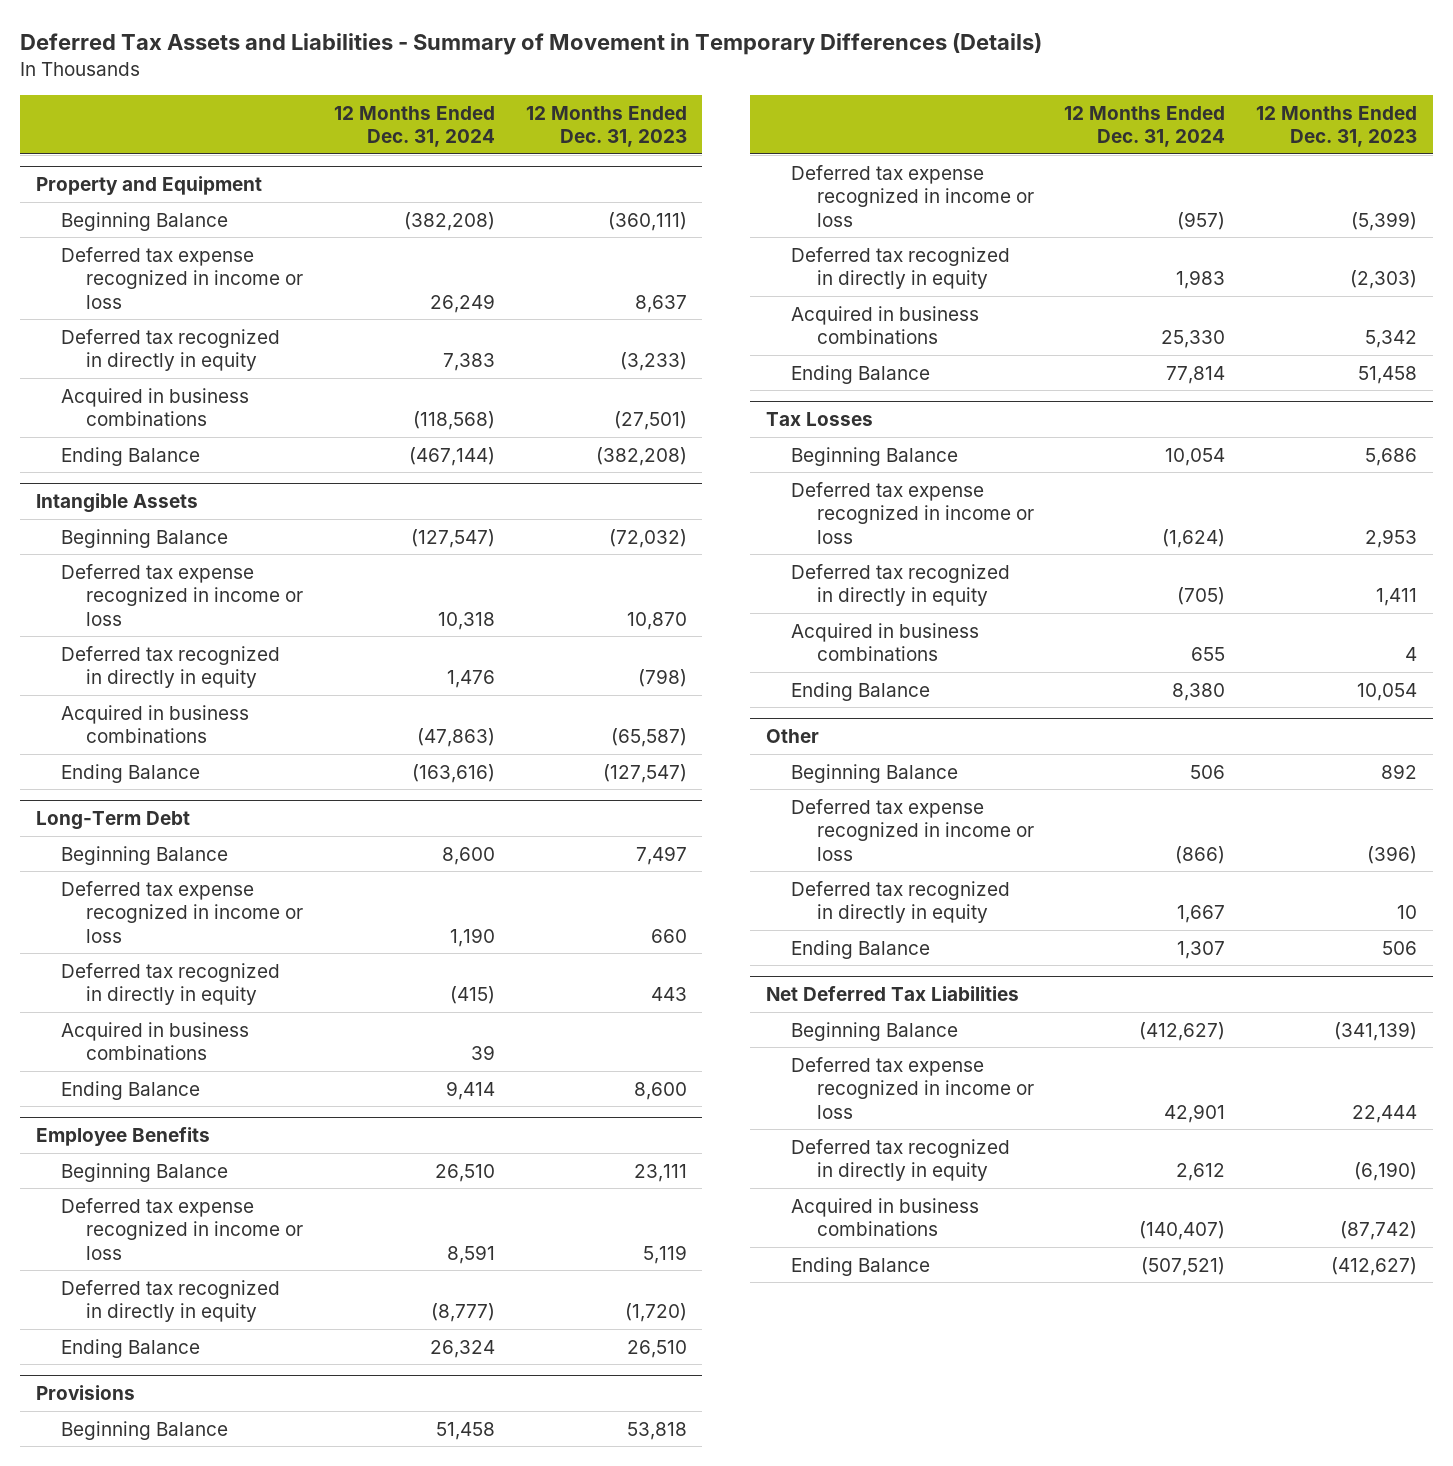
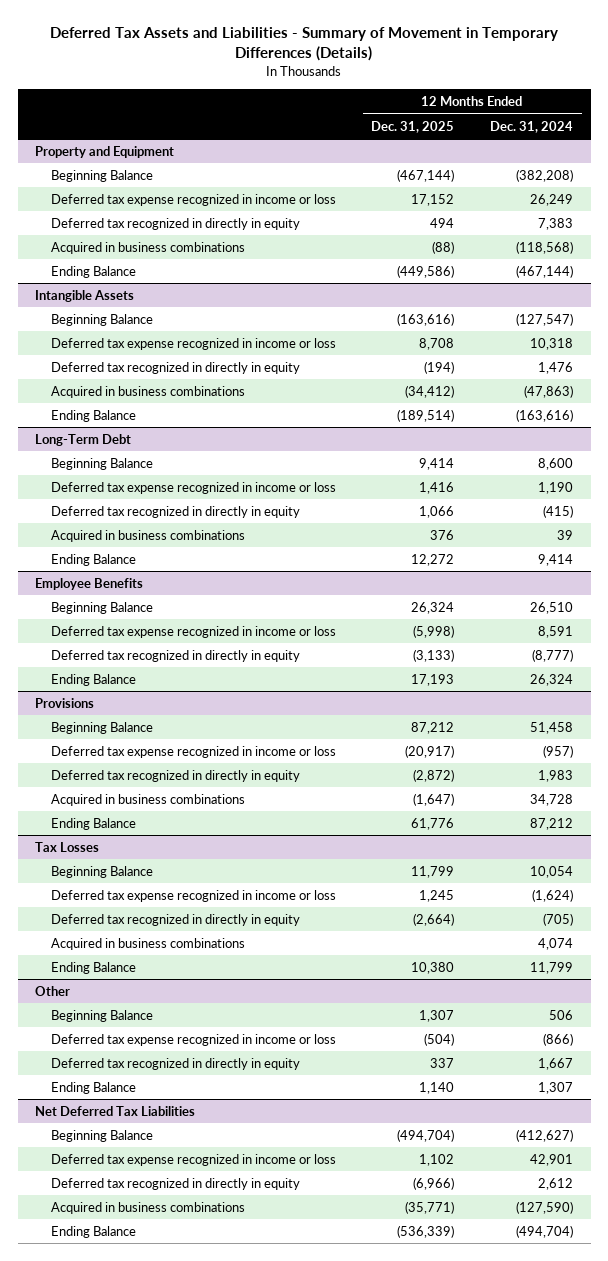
[526,105,688,148] 12 Months Ended Dec. 31, 2023 -> none
none -> [371,120,455,133] Dec. 31, 2025
[1161,330,1226,349] 25,330 -> [529,793,573,806] 34,728
[1166,365,1226,384] 77,814 -> [529,817,573,830] 87,212
[1191,647,1226,662] 655 -> [537,937,573,950] 4,074
[1172,682,1226,701] 8,380 -> [529,961,573,974] 11,799
[1139,1221,1226,1241] (140,407) -> [515,1200,573,1214] (127,590)
[1141,1256,1226,1276] (507,521) -> [515,1224,573,1238] (494,704)

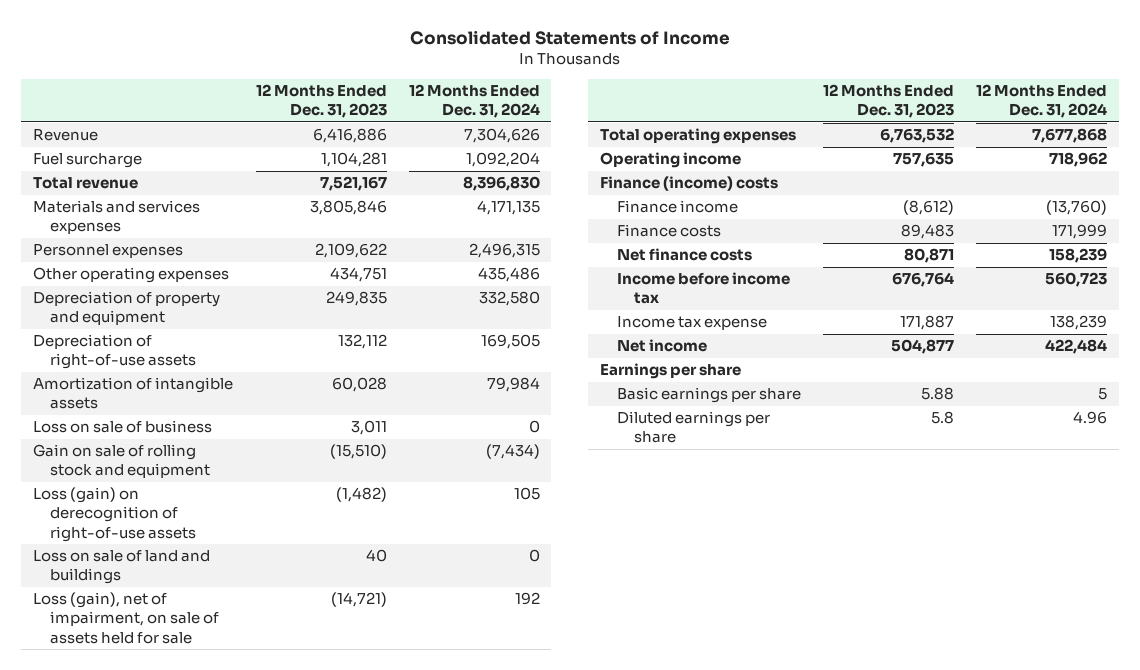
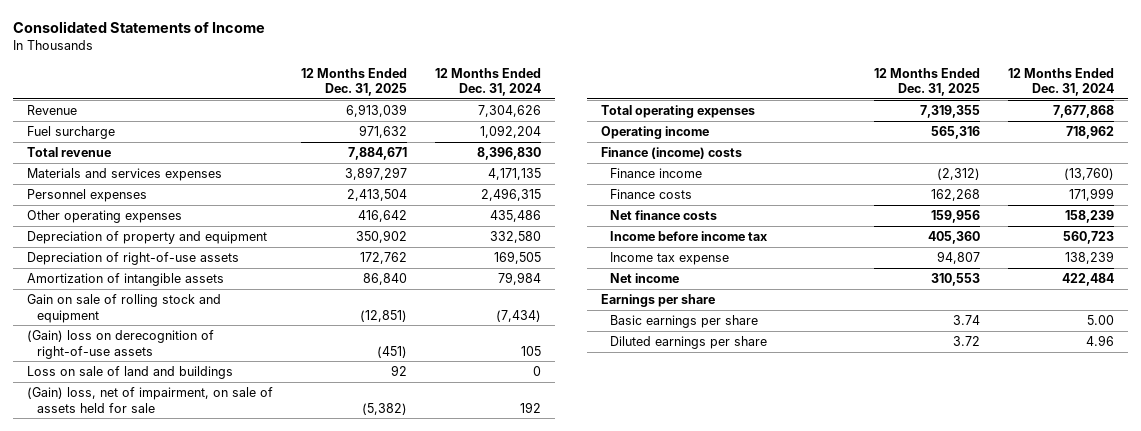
[255,84,387,119] 12 Months Ended Dec. 31, 2023 -> none
none -> [301,67,408,97] 12 Months Ended Dec. 31, 2025
[32,420,212,434] Loss on sale of business -> none
[32,487,196,542] Loss (gain) on derecognition of right-of-use assets -> [27,329,215,359] (Gain) loss on derecognition of right-of-use assets
[32,592,219,644] Loss (gain), net of impairment, on sale of assets held for sale -> [27,386,274,413] (Gain) loss, net of impairment, on sale of assets held for sale
[1098,388,1108,401] 5 -> [1087,314,1115,325] 5.00

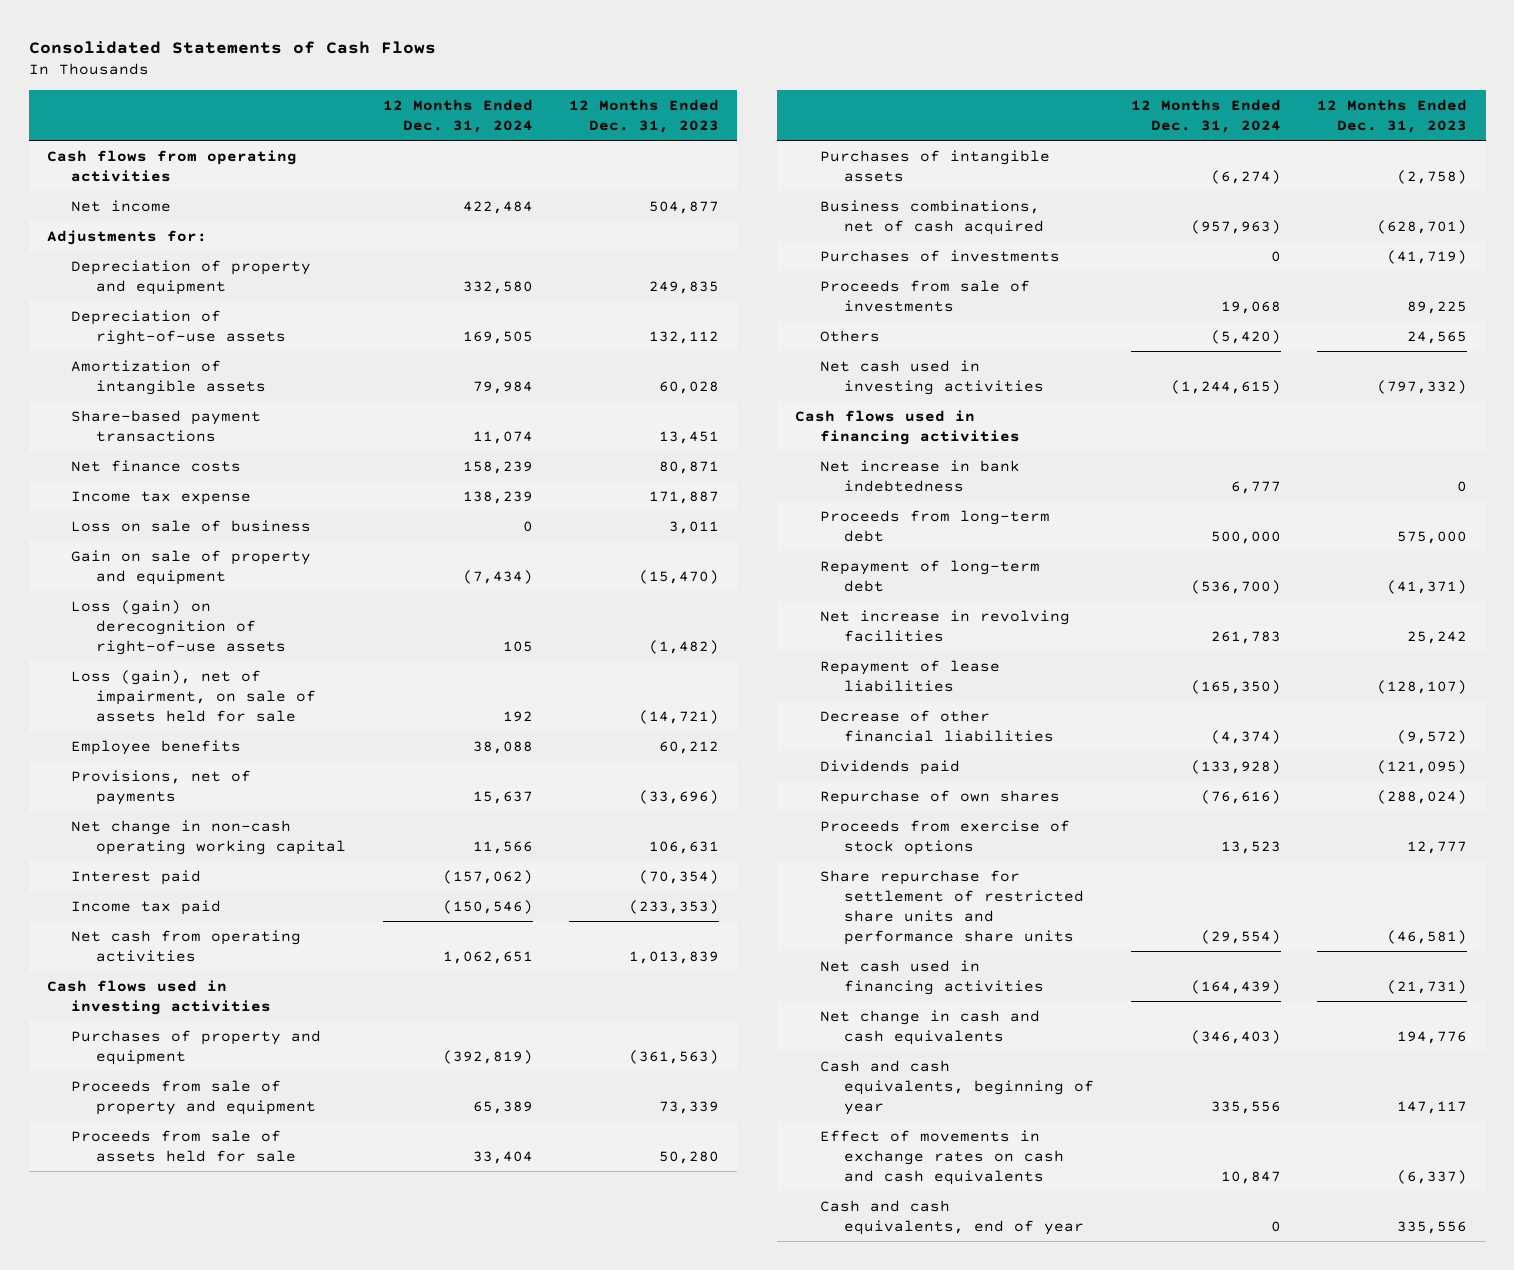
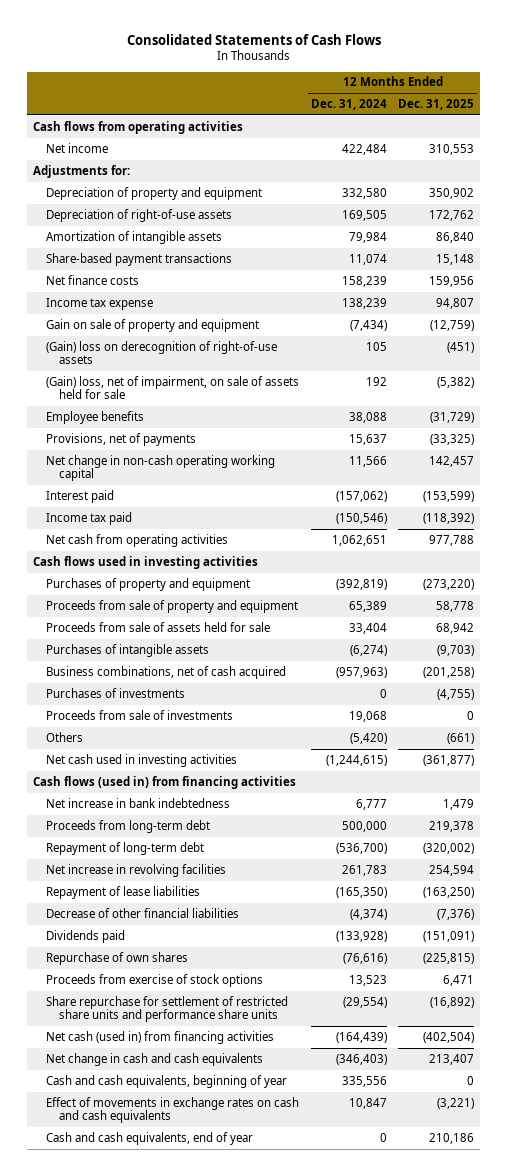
[569,98,720,134] 12 Months Ended Dec. 31, 2023 -> none
none -> [398,99,475,111] Dec. 31, 2025
[71,519,312,532] Loss on sale of business -> none
[71,599,287,655] Loss (gain) on derecognition of right-of-use assets -> [46,340,278,365] (Gain) loss on derecognition of right-of-use assets
[71,669,317,722] Loss (gain), net of impairment, on sale of assets held for sale -> [46,375,300,400] (Gain) loss, net of impairment, on sale of assets held for sale
[795,409,1020,445] Cash flows used in financing activities -> [32,775,296,789] Cash flows (used in) from financing activities
[819,959,1045,995] Net cash used in financing activities -> [46,1030,275,1044] Net cash (used in) from financing activities

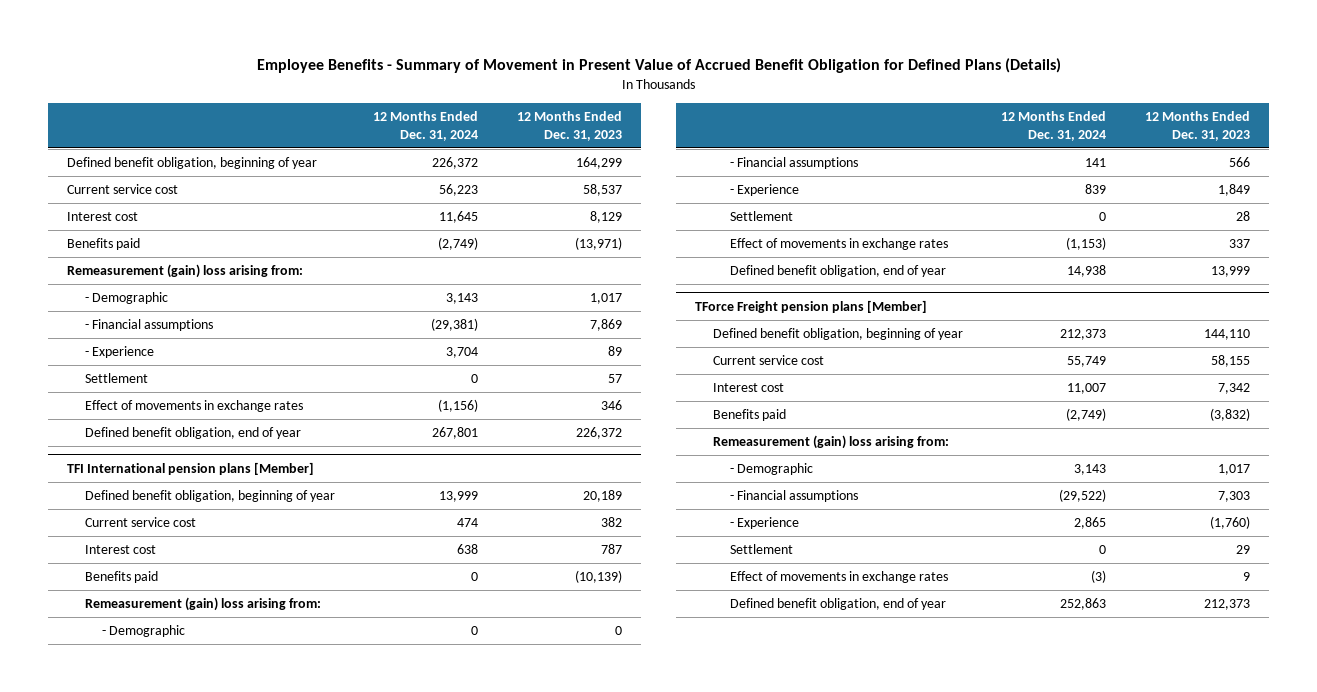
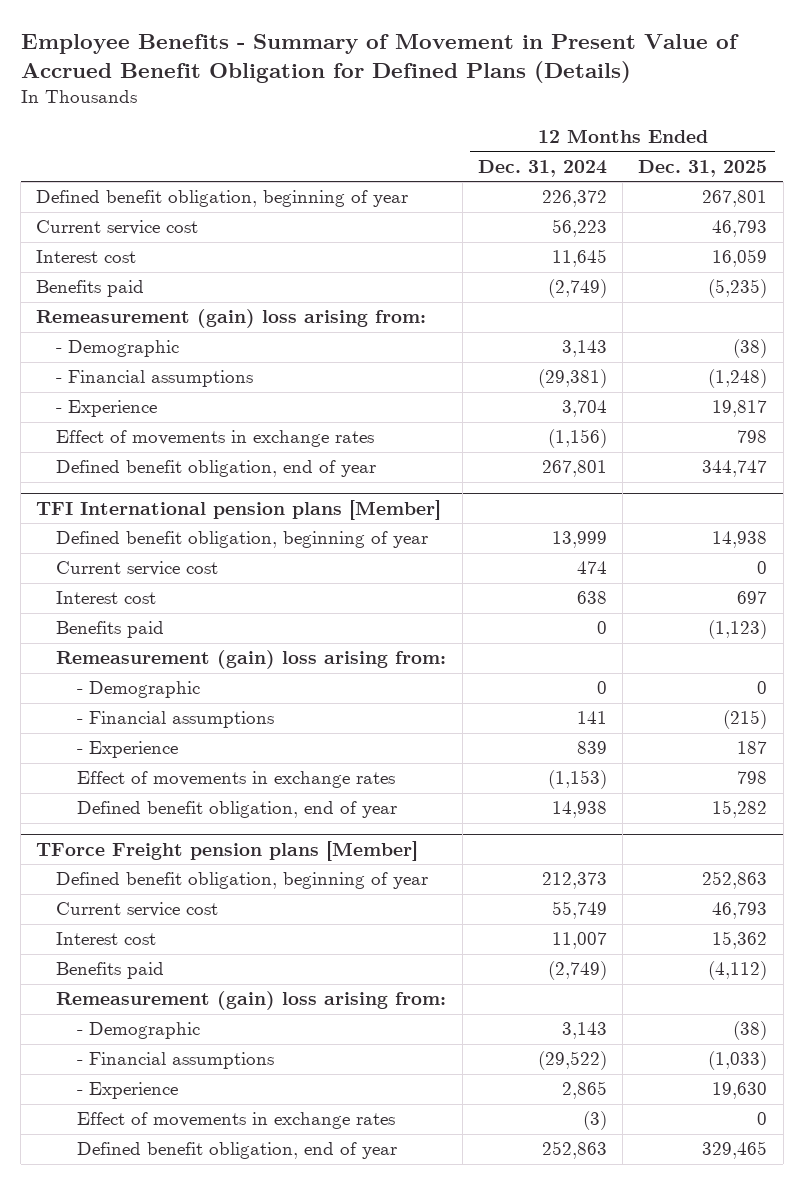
[516,111,622,141] 12 Months Ended Dec. 31, 2023 -> none
none -> [638,159,768,177] Dec. 31, 2025
[84,373,148,384] Settlement -> none
[730,211,794,222] Settlement -> none
[730,544,794,555] Settlement -> none

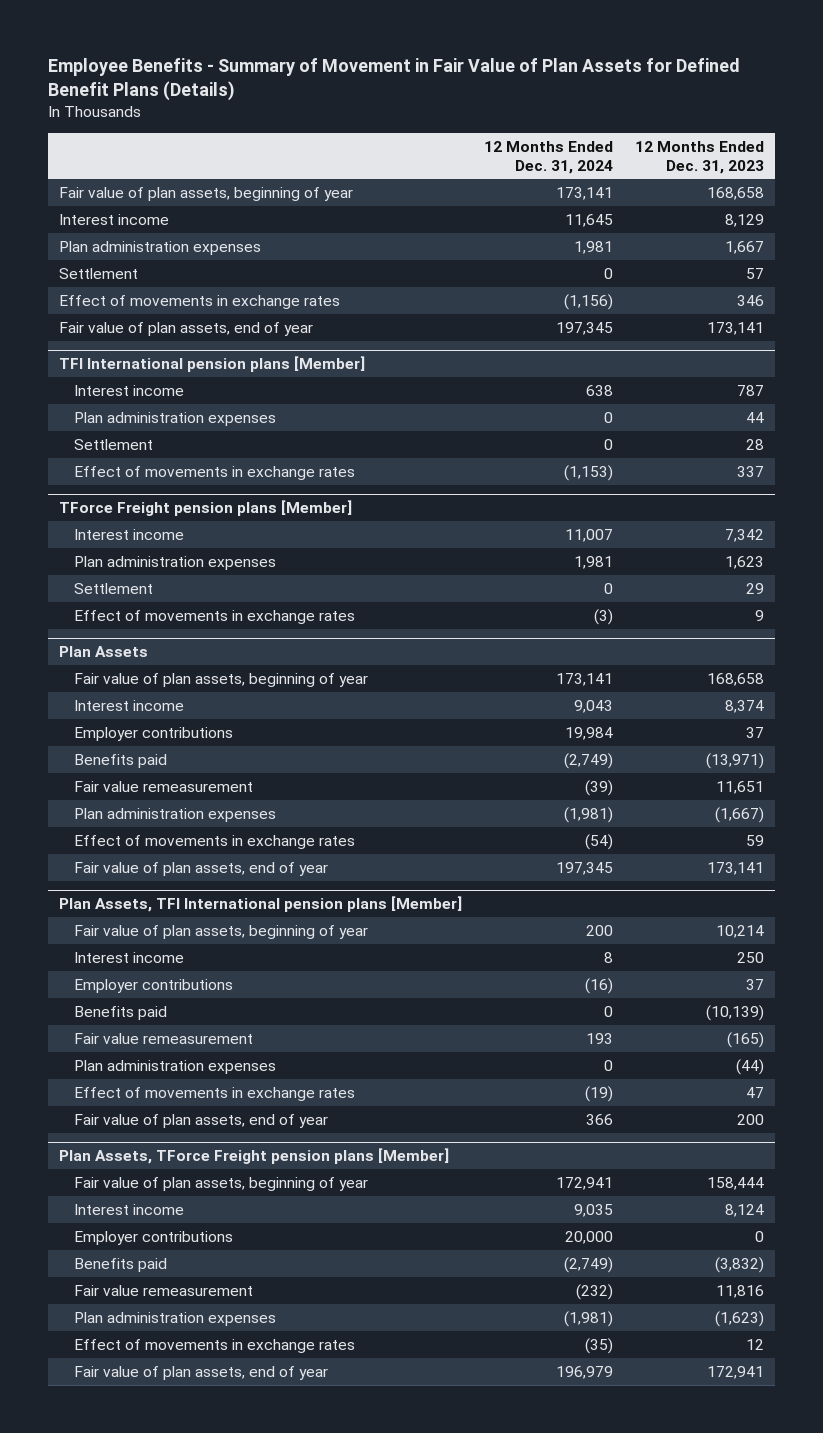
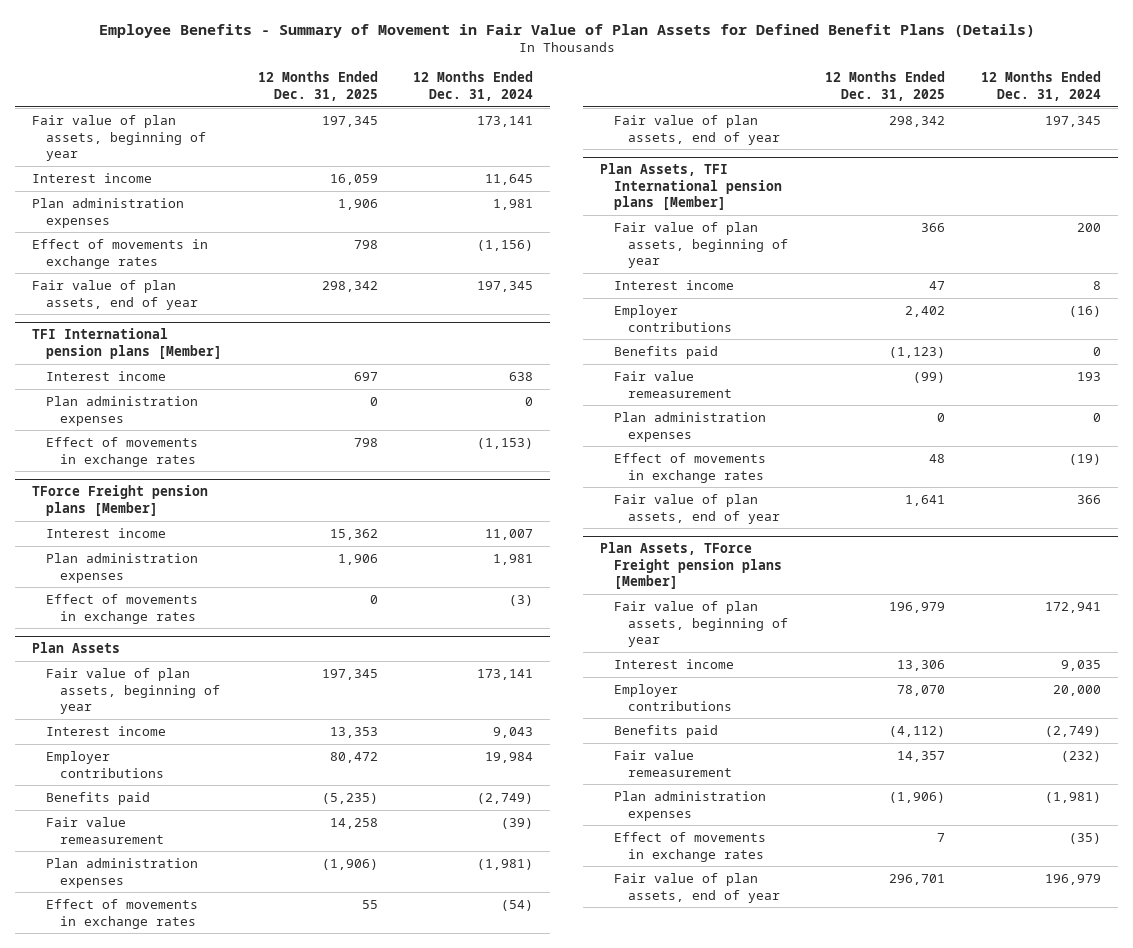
[634,140,764,174] 12 Months Ended Dec. 31, 2023 -> none
none -> [257,71,378,101] 12 Months Ended Dec. 31, 2025
[59,267,139,279] Settlement -> none
[73,438,153,450] Settlement -> none
[73,582,153,594] Settlement -> none

